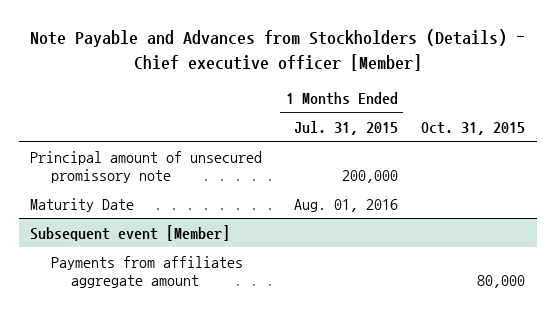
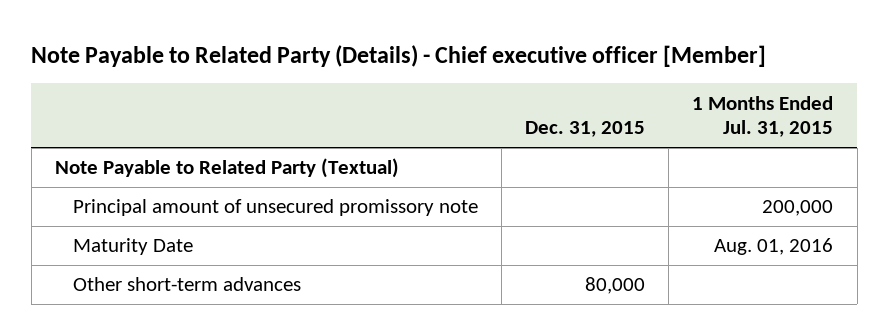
[29,29,525,71] Note Payable and Advances from Stockholders (Details) - Chief executive officer [Member] -> [31,44,767,67] Note Payable to Related Party (Details) - Chief executive officer [Member]
[420,122,525,136] Oct. 31, 2015 -> none
none -> [524,121,645,138] Dec. 31, 2015
none -> [54,158,399,179] Note Payable to Related Party (Textual)
[30,224,231,241] Subsequent event [Member] -> none
[50,255,243,288] Payments from affiliates aggregate amount -> [72,277,301,292] Other short-term advances

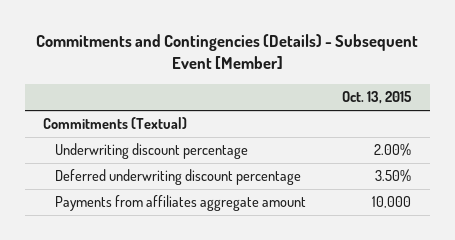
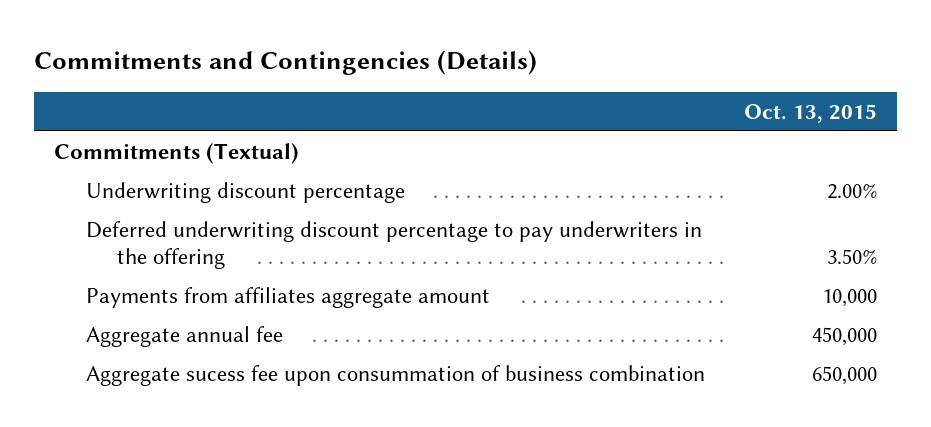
[36,34,419,70] Commitments and Contingencies (Details) - Subsequent Event [Member] -> [34,50,538,76] Commitments and Contingencies (Details)
[54,169,301,186] Deferred underwriting discount percentage -> [85,220,702,269] Deferred underwriting discount percentage to pay underwriters in the offering
none -> [85,325,283,347] Aggregate annual fee
none -> [85,364,705,386] Aggregate sucess fee upon consummation of business combination

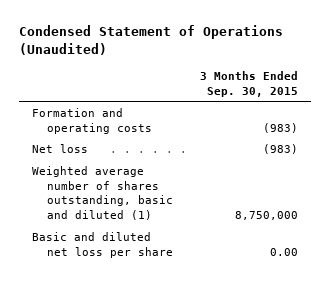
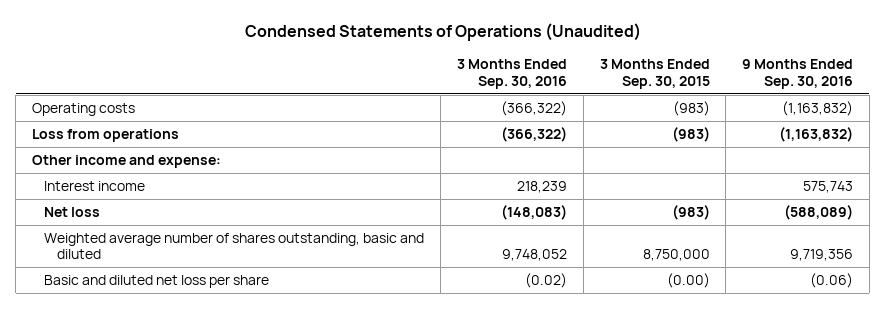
[18,25,283,55] Condensed Statement of Operations (Unaudited) -> [244,23,641,42] Condensed Statements of Operations (Unaudited)
none -> [457,59,568,89] 3 Months Ended Sep. 30, 2016
none -> [742,59,854,89] 9 Months Ended Sep. 30, 2016
[32,108,153,134] Formation and operating costs -> [31,103,135,117] Operating costs
none -> [31,129,179,143] Loss from operations
none -> [31,155,221,169] Other income and expense:
none -> [44,181,146,192] Interest income
[32,166,174,220] Weighted average number of shares outstanding, basic and diluted (1) -> [44,233,425,260] Weighted average number of shares outstanding, basic and diluted
[269,247,298,256] 0.00 -> [666,273,710,289] (0.00)

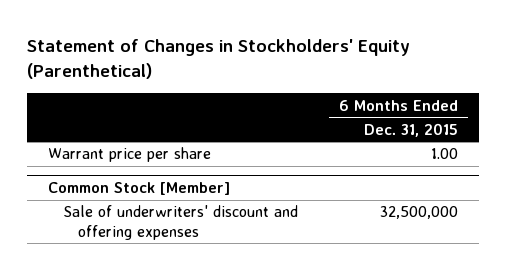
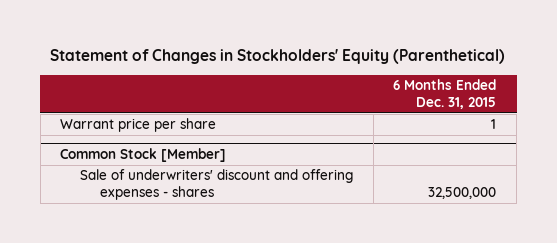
[431,148,459,160] 1.00 -> [491,119,497,130] 1
[62,205,298,240] Sale of underwriters' discount and offering expenses -> [80,169,354,201] Sale of underwriters' discount and offering expenses - shares

